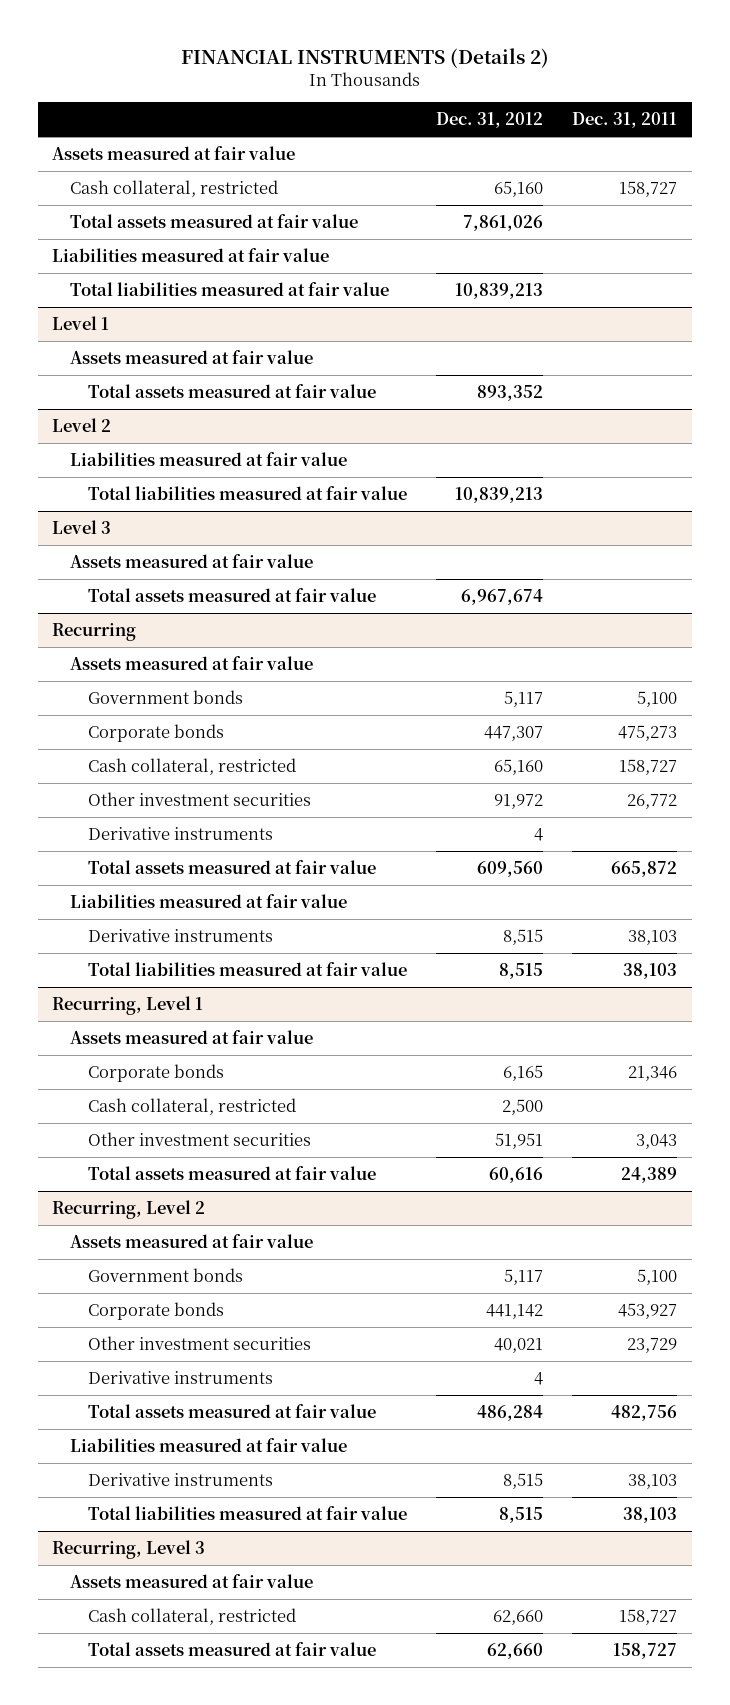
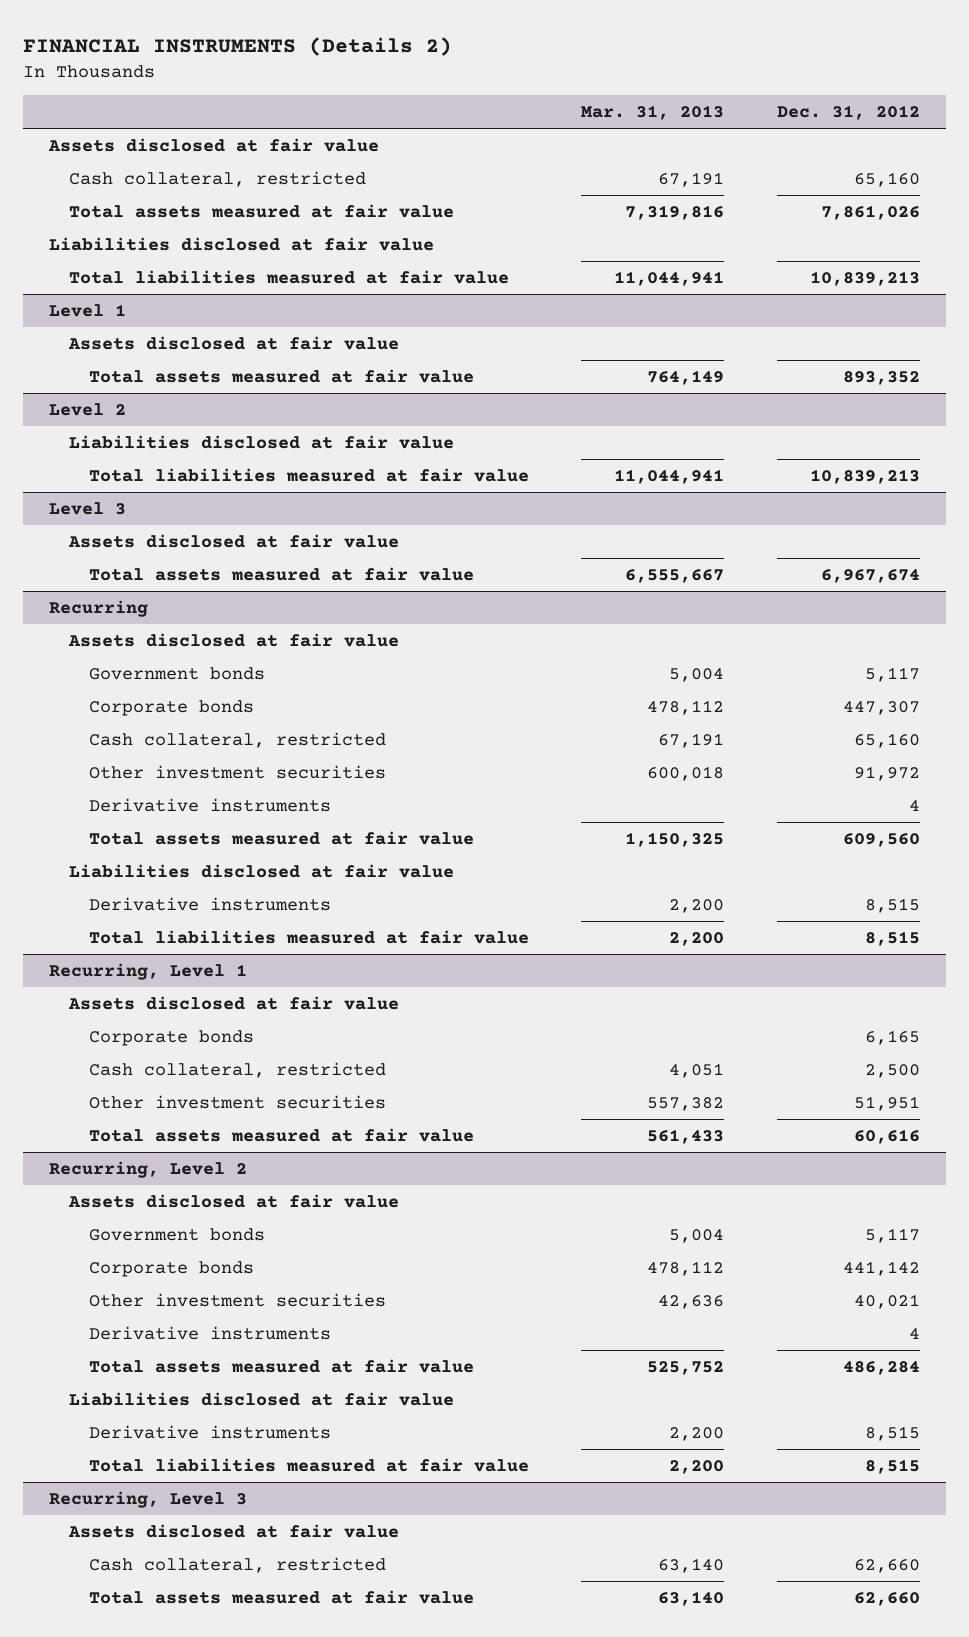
[572,112,678,129] Dec. 31, 2011 -> none
none -> [581,105,725,121] Mar. 31, 2013
[52,145,296,160] Assets measured at fair value -> [48,137,380,152] Assets disclosed at fair value
[52,247,330,262] Liabilities measured at fair value -> [49,236,435,251] Liabilities disclosed at fair value
[70,349,314,364] Assets measured at fair value -> [67,335,399,350] Assets disclosed at fair value
[70,451,348,466] Liabilities measured at fair value -> [68,434,454,449] Liabilities disclosed at fair value
[70,553,314,568] Assets measured at fair value -> [67,533,399,548] Assets disclosed at fair value
[70,655,314,670] Assets measured at fair value -> [67,632,399,647] Assets disclosed at fair value
[70,893,348,908] Liabilities measured at fair value -> [68,863,454,878] Liabilities disclosed at fair value
[70,1029,314,1044] Assets measured at fair value -> [67,995,399,1010] Assets disclosed at fair value
[70,1233,314,1248] Assets measured at fair value -> [67,1193,399,1208] Assets disclosed at fair value
[70,1437,348,1452] Liabilities measured at fair value -> [68,1391,454,1406] Liabilities disclosed at fair value
[70,1573,314,1588] Assets measured at fair value -> [67,1523,399,1538] Assets disclosed at fair value

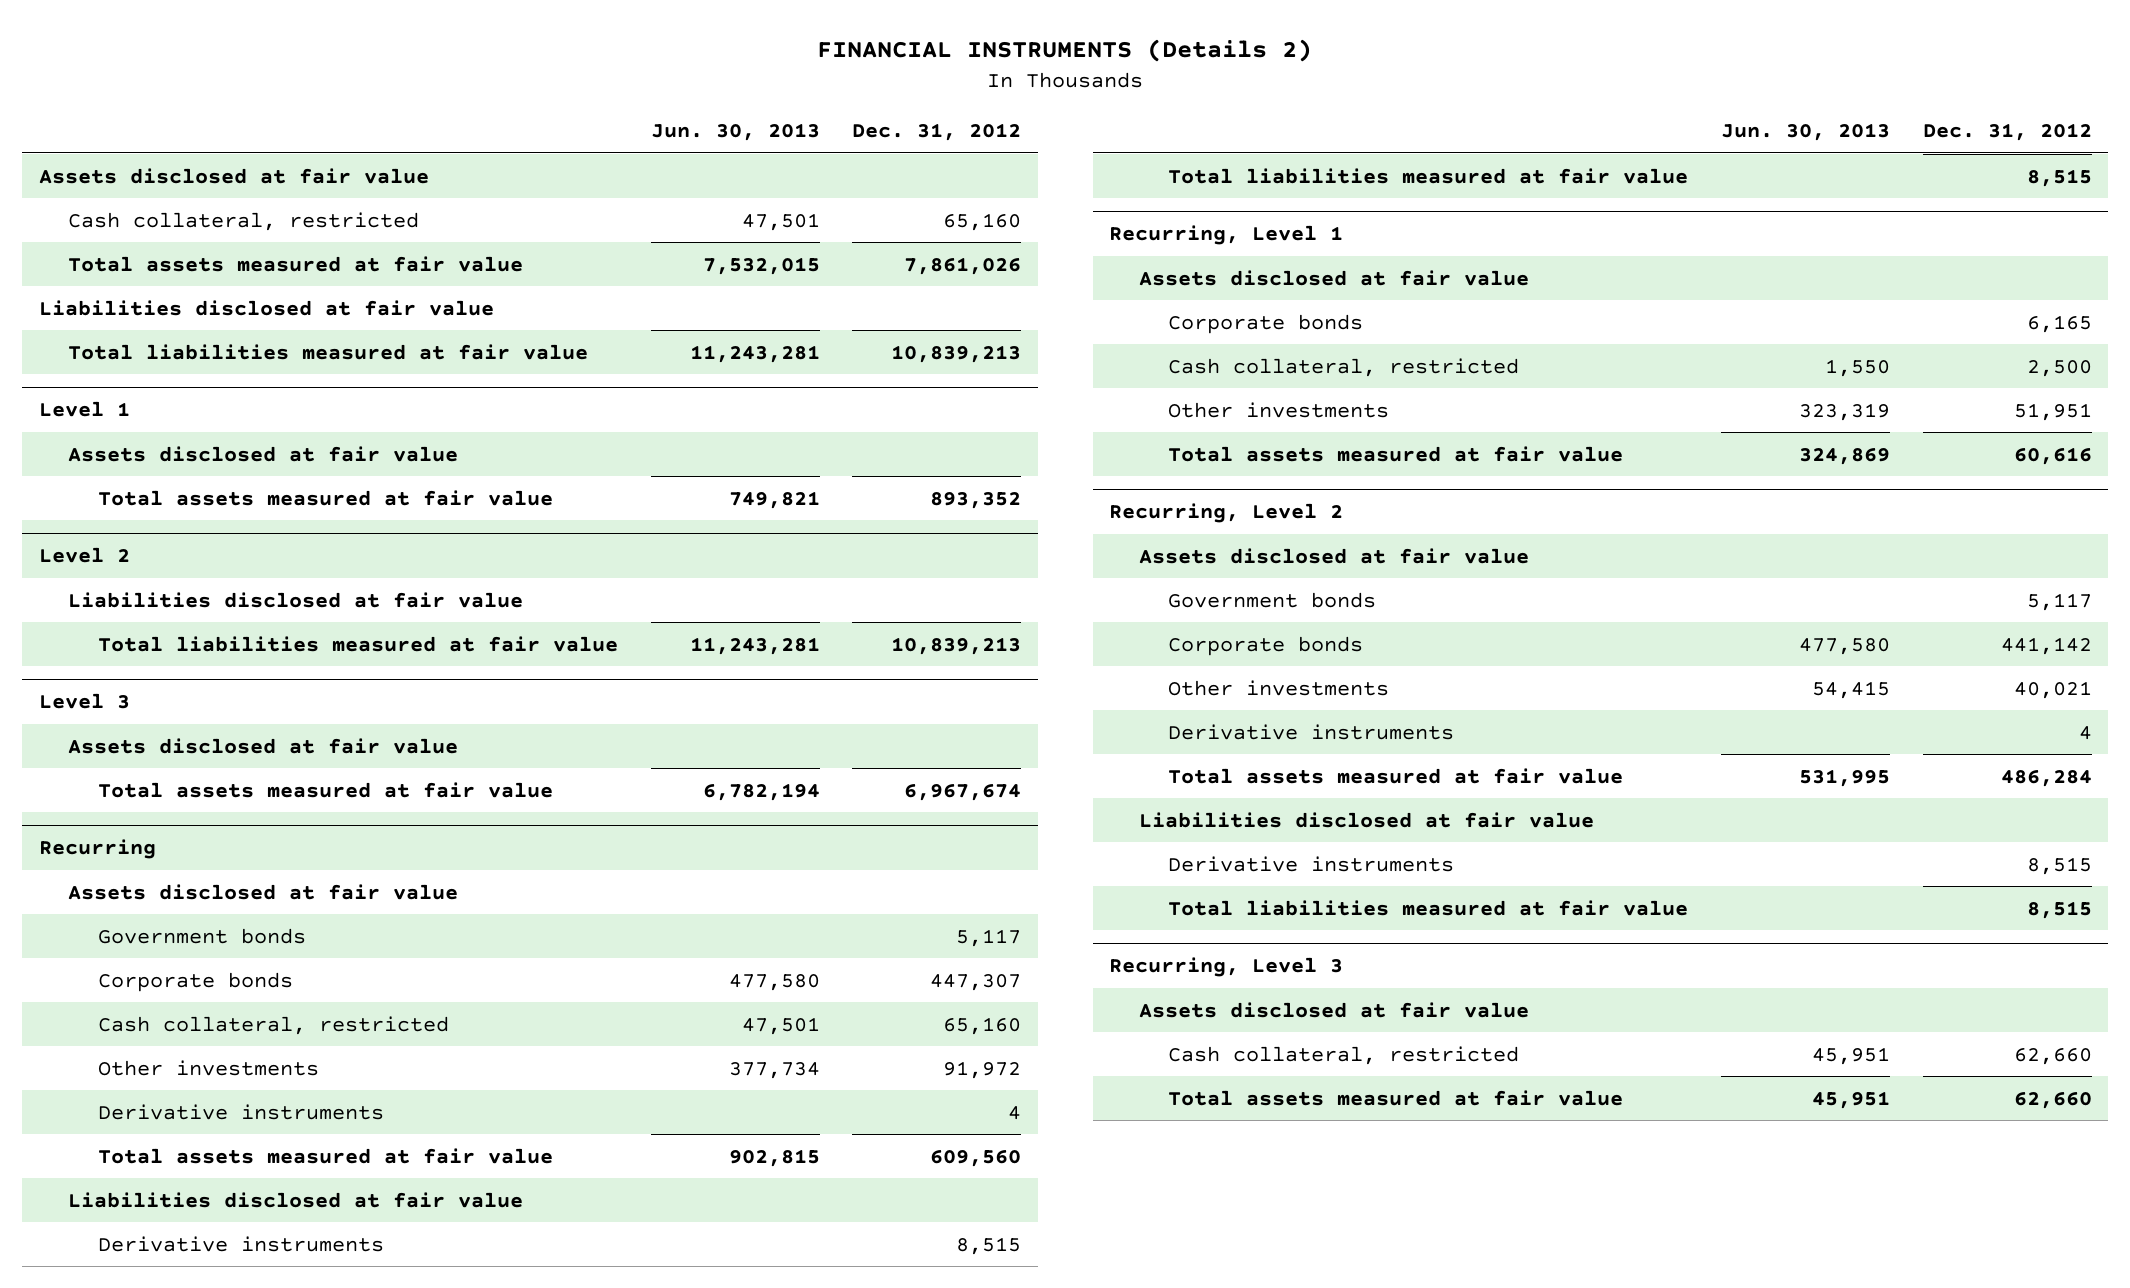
[581,105,725,121] Mar. 31, 2013 -> none
none -> [650,123,820,142] Jun. 30, 2013
[88,764,386,779] Other investment securities -> [97,1059,319,1076] Other investments
[88,1094,386,1109] Other investment securities -> [1168,401,1390,418] Other investments
[88,1292,386,1307] Other investment securities -> [1168,679,1390,696] Other investments

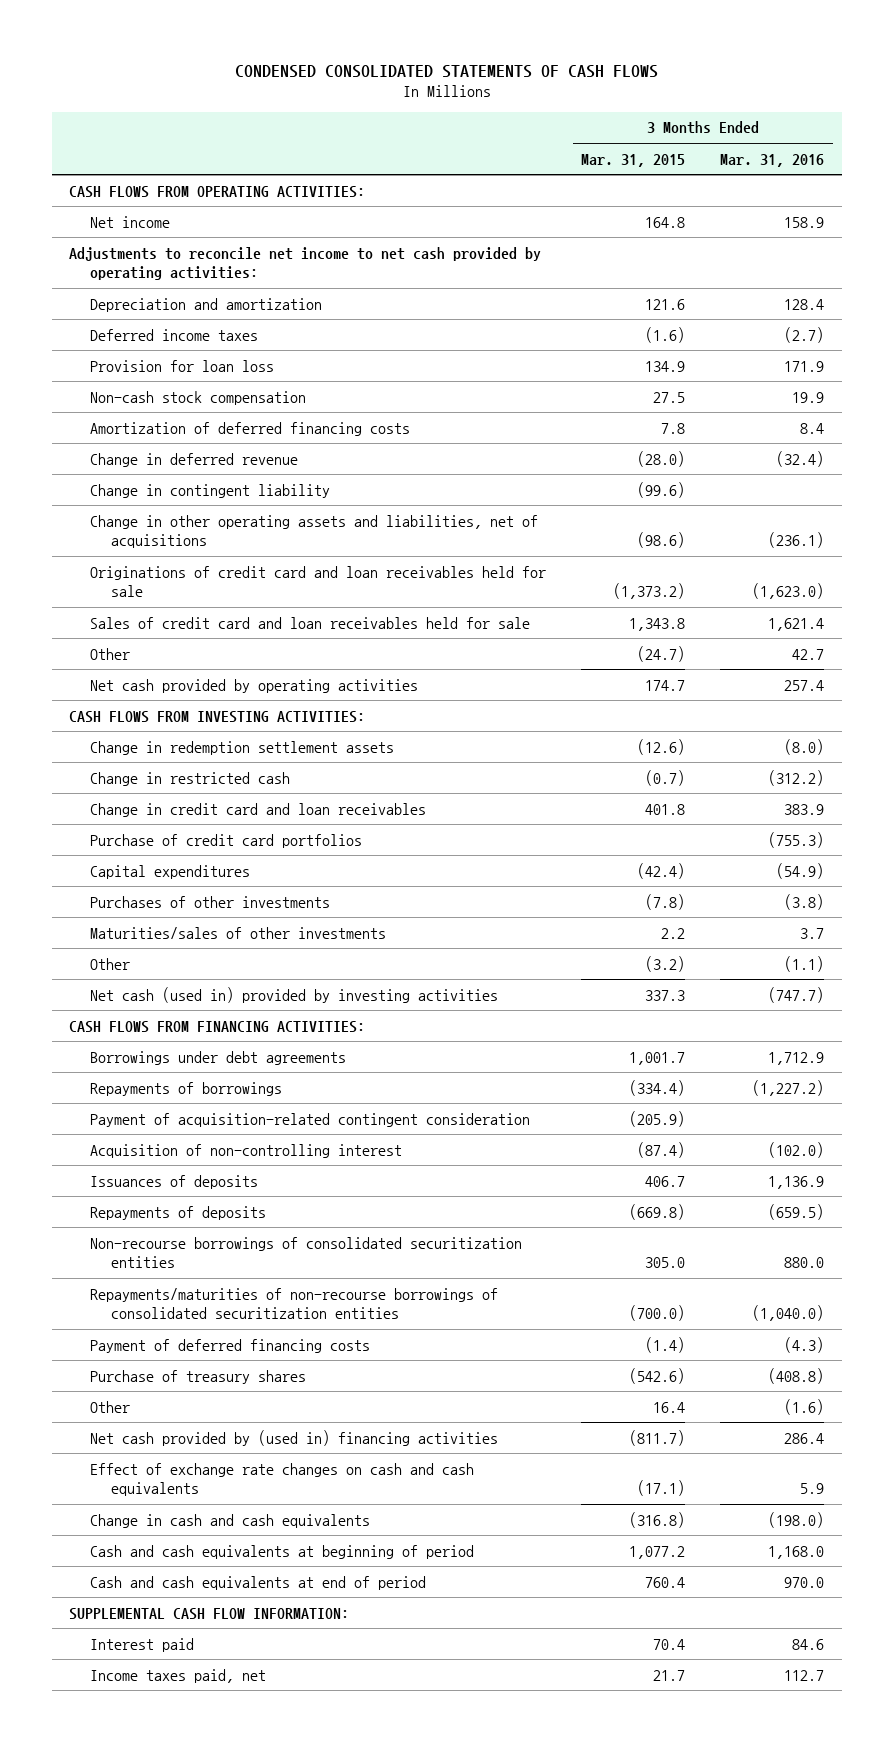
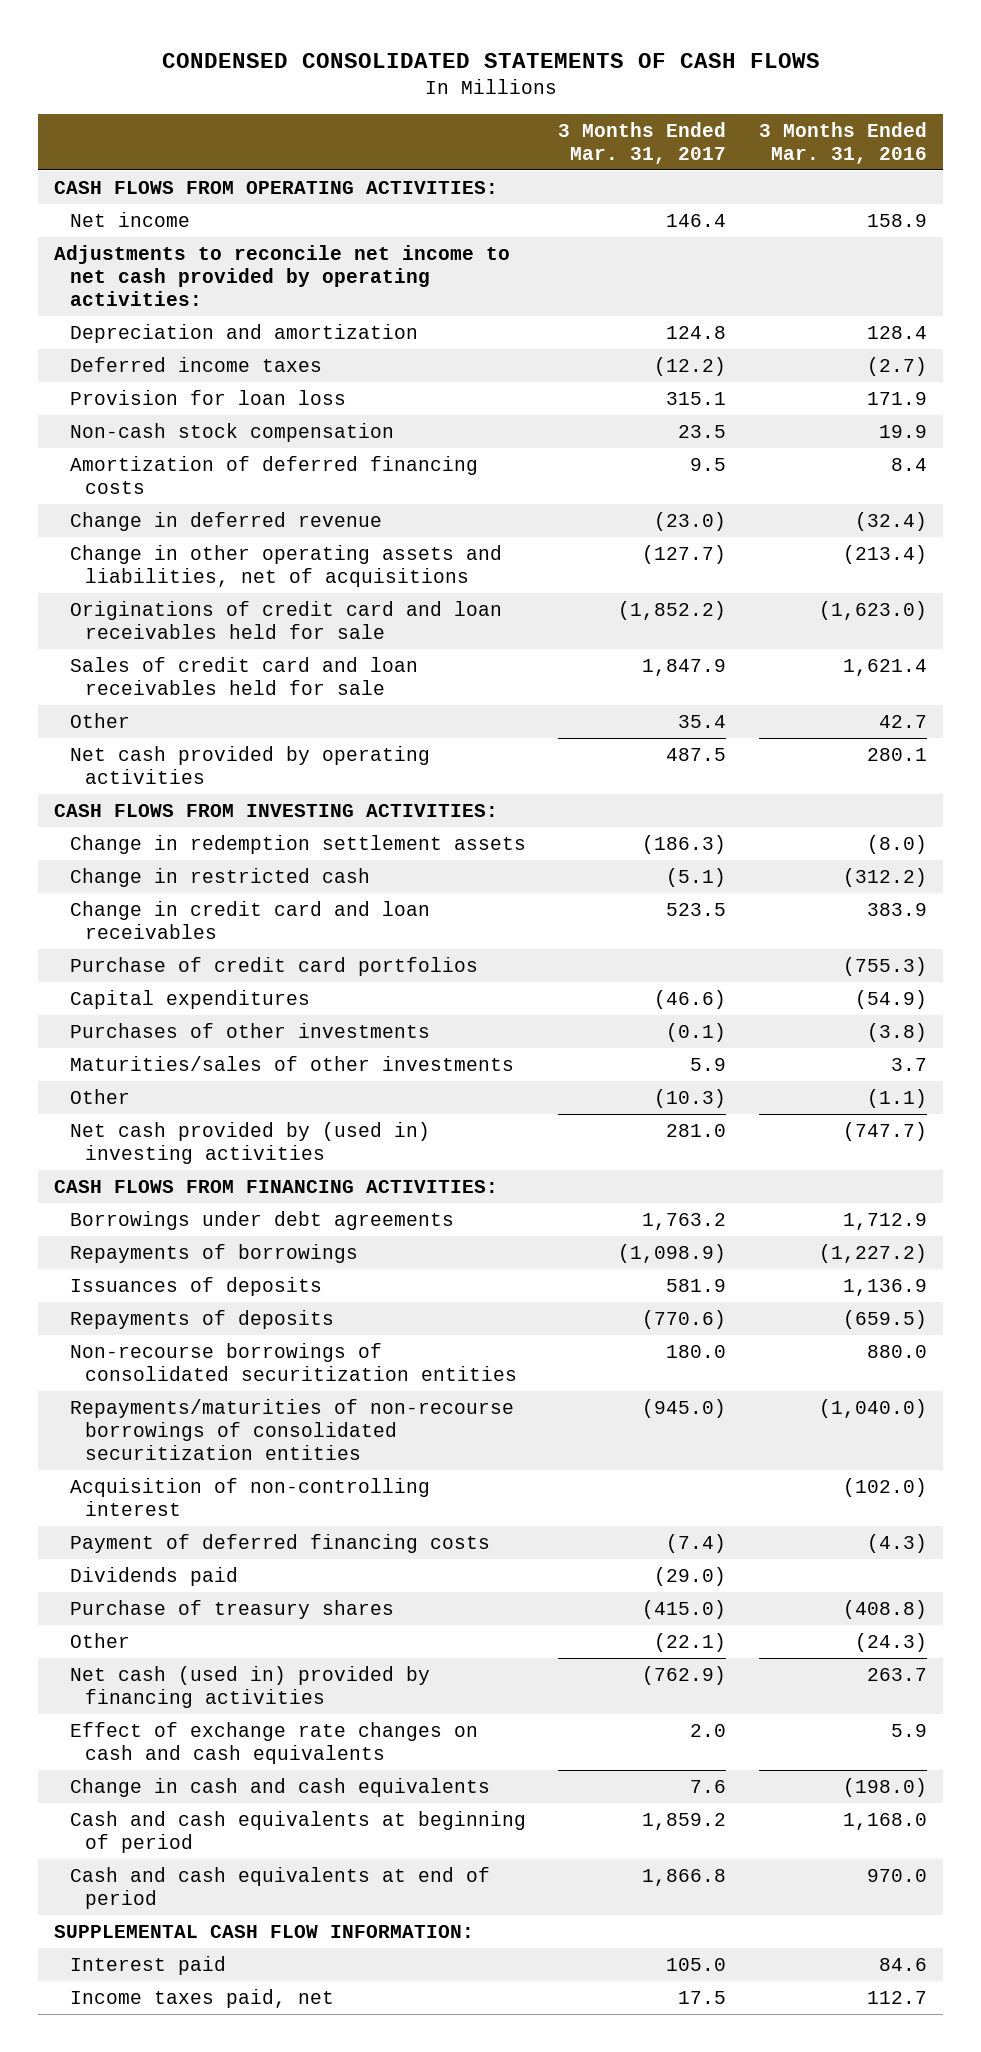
[581,153,686,167] Mar. 31, 2015 -> none
none -> [558,121,727,164] 3 Months Ended Mar. 31, 2017
[90,483,331,498] Change in contingent liability -> none
[768,532,825,549] (236.1) -> [842,544,927,564] (213.4)
[784,679,825,691] 257.4 -> [866,747,927,761] 280.1
[90,986,499,1003] Net cash (used in) provided by investing activities -> [69,1121,430,1165] Net cash provided by (used in) investing activities
[90,1112,531,1127] Payment of acquisition-related contingent consideration -> none
[90,1143,403,1158] Acquisition of non-controlling interest -> [69,1477,430,1517] Acquisition of non-controlling interest
none -> [69,1566,238,1586] Dividends paid
[784,1398,825,1415] (1.6) -> [854,1632,927,1652] (24.3)
[90,1429,499,1446] Net cash provided by (used in) financing activities -> [69,1665,430,1709] Net cash (used in) provided by financing activities
[784,1432,825,1444] 286.4 -> [866,1667,927,1681] 263.7

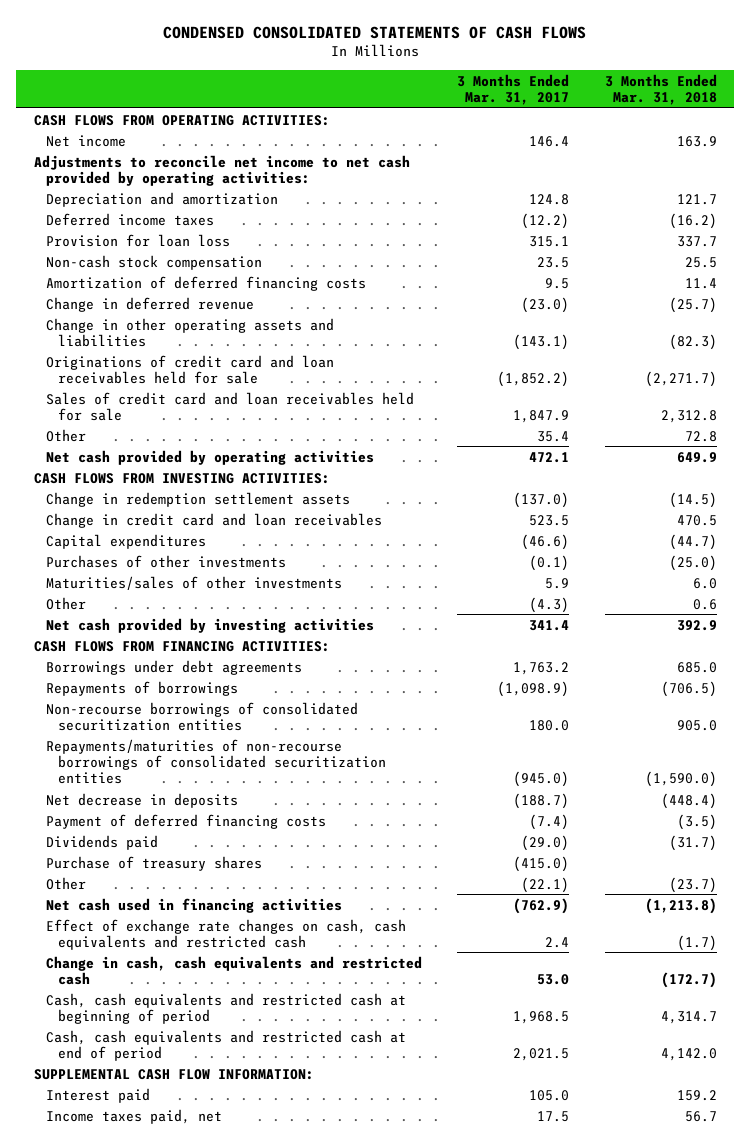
[758,121,927,164] 3 Months Ended Mar. 31, 2016 -> none
none -> [604,73,717,105] 3 Months Ended Mar. 31, 2018
[69,544,502,588] Change in other operating assets and liabilities, net of acquisitions -> [46,317,335,347] Change in other operating assets and liabilities
[642,544,727,564] (127.7) -> [513,333,570,350] (143.1)
[666,747,727,761] 487.5 -> [529,451,570,463] 472.1
[69,867,370,887] Change in restricted cash -> none
[642,834,727,854] (186.3) -> [513,491,570,508] (137.0)
[69,956,478,976] Purchase of credit card portfolios -> none
[654,1088,727,1108] (10.3) -> [529,596,570,613] (4.3)
[69,1121,430,1165] Net cash provided by (used in) investing activities -> [46,617,375,633] Net cash provided by investing activities
[666,1123,727,1137] 281.0 -> [529,619,570,631] 341.4
[69,1276,322,1296] Issuances of deposits -> none
[69,1309,334,1329] Repayments of deposits -> none
[69,1477,430,1517] Acquisition of non-controlling interest -> none
none -> [46,792,239,808] Net decrease in deposits
[69,1665,430,1709] Net cash (used in) provided by financing activities -> [46,897,343,913] Net cash used in financing activities
[69,1721,478,1765] Effect of exchange rate changes on cash and cash equivalents -> [46,918,407,950] Effect of exchange rate changes on cash, cash equivalents and restricted cash
[690,1723,727,1737] 2.0 -> [545,936,570,948] 2.4
[69,1777,490,1797] Change in cash and cash equivalents -> [46,955,423,985] Change in cash, cash equivalents and restricted cash
[690,1779,727,1793] 7.6 -> [537,973,570,985] 53.0
[69,1810,526,1854] Cash and cash equivalents at beginning of period -> [46,992,407,1024] Cash, cash equivalents and restricted cash at beginning of period
[642,1812,727,1830] 1,859.2 -> [513,1010,570,1024] 1,968.5
[69,1866,490,1910] Cash and cash equivalents at end of period -> [46,1029,407,1061] Cash, cash equivalents and restricted cash at end of period
[642,1868,727,1886] 1,866.8 -> [513,1047,570,1061] 2,021.5

